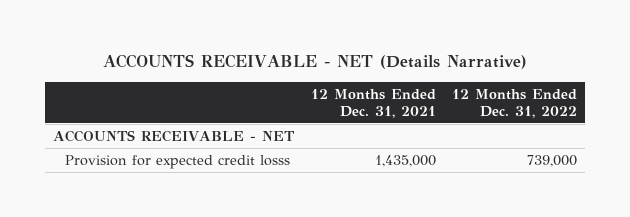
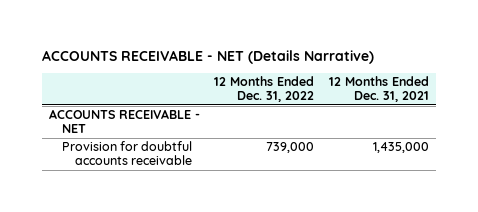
[64,154,290,169] Provision for expected credit losss -> [61,141,192,166] Provision for doubtful accounts receivable

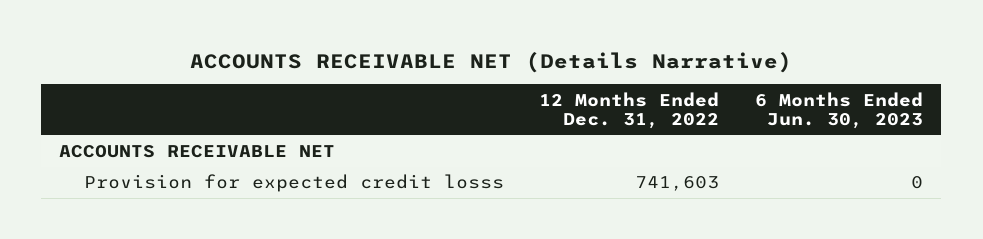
[41,49,374,64] ACCOUNTS RECEIVABLE - NET (Details Narrative) -> [190,51,793,73] ACCOUNTS RECEIVABLE NET (Details Narrative)
[328,76,429,103] 12 Months Ended Dec. 31, 2021 -> none
none -> [755,91,924,130] 6 Months Ended Jun. 30, 2023
[48,109,200,134] ACCOUNTS RECEIVABLE - NET -> [59,145,336,159] ACCOUNTS RECEIVABLE NET
[61,141,192,166] Provision for doubtful accounts receivable -> [83,174,504,193] Provision for expected credit losss
[266,142,315,154] 739,000 -> [635,176,720,192] 741,603

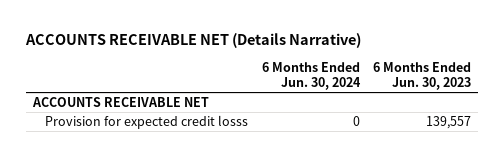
[539,91,720,130] 12 Months Ended Dec. 31, 2022 -> none
none -> [261,61,361,91] 6 Months Ended Jun. 30, 2024
[911,176,924,190] 0 -> [426,116,472,130] 139,557

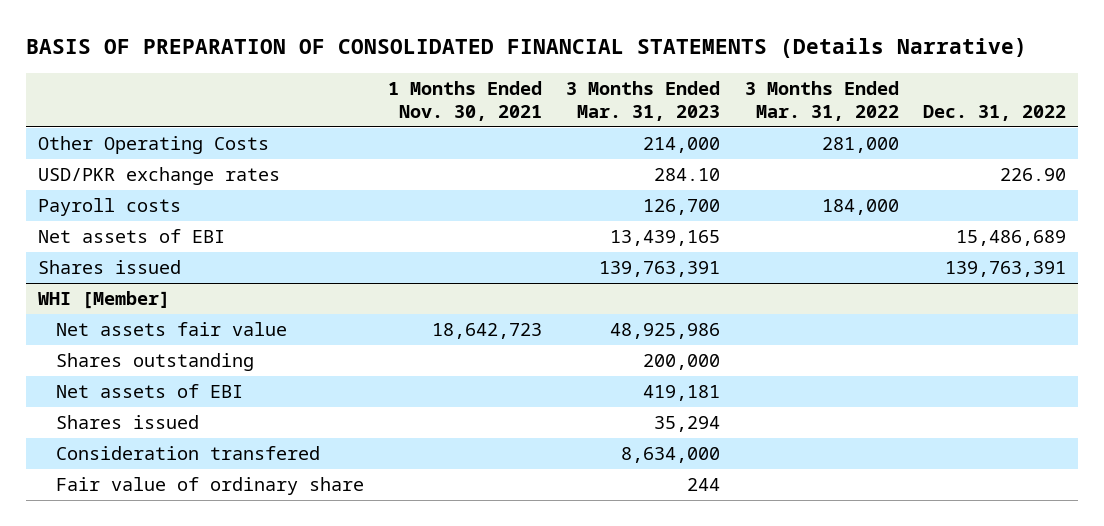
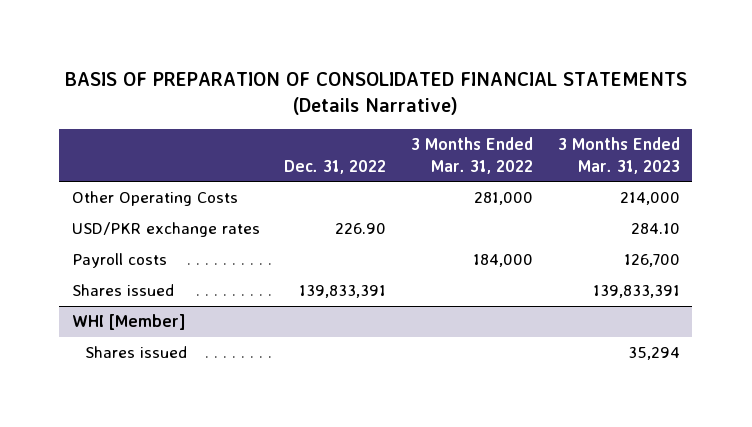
[388,80,543,121] 1 Months Ended Nov. 30, 2021 -> none
[38,229,226,244] Net assets of EBI -> none
[599,261,721,278] 139,763,391 -> [592,285,680,299] 139,833,391
[945,261,1067,278] 139,763,391 -> [299,285,387,299] 139,833,391
[55,322,287,337] Net assets fair value -> none
[55,353,254,372] Shares outstanding -> none
[55,384,243,399] Net assets of EBI -> none
[55,446,320,461] Consideration transfered -> none
[55,477,364,496] Fair value of ordinary share -> none

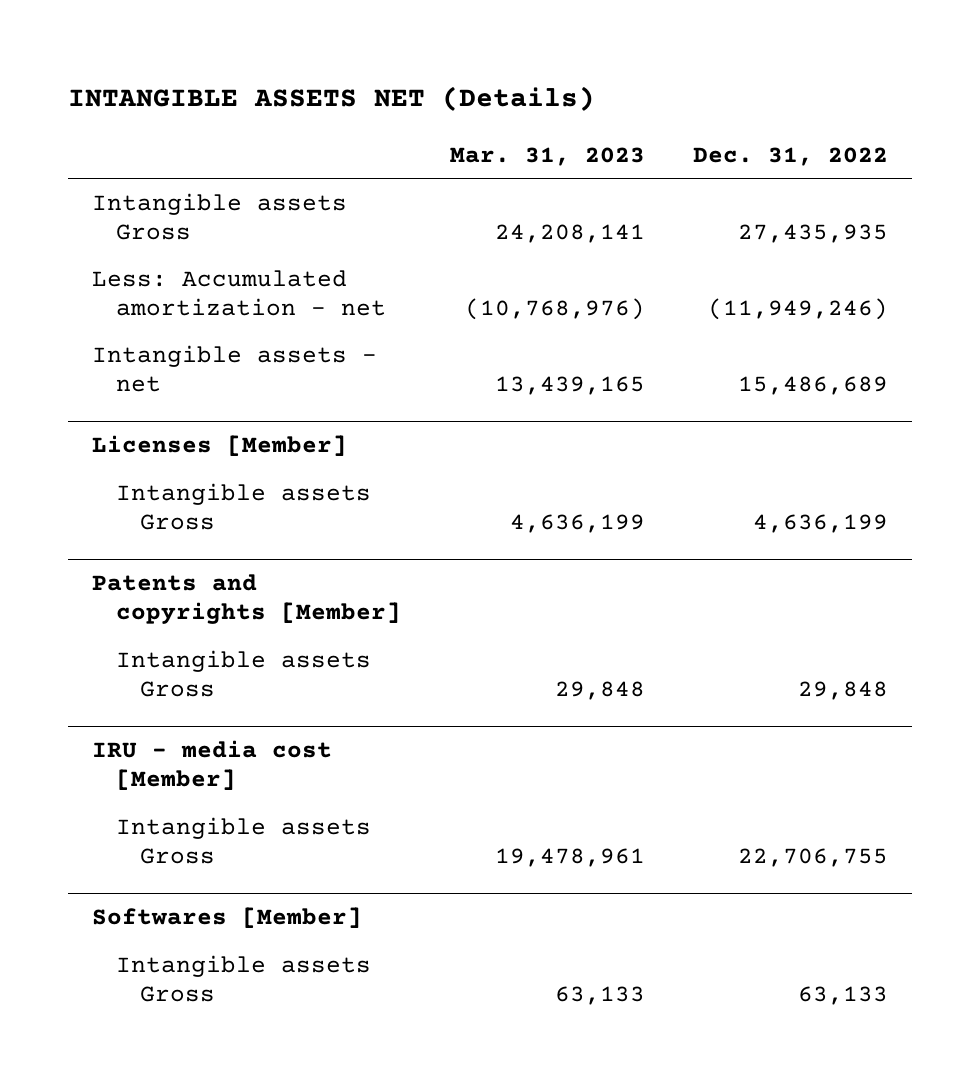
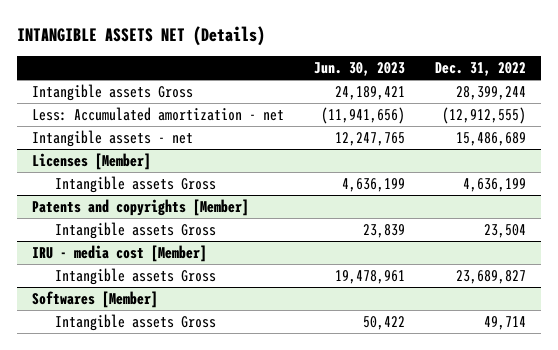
[449,146,645,166] Mar. 31, 2023 -> none
none -> [313,62,405,77] Jun. 30, 2023
[738,223,889,243] 27,435,935 -> [455,86,526,101] 28,399,244
[708,297,889,320] (11,949,246) -> [441,107,526,125] (12,912,555)
[798,680,889,700] 29,848 -> [483,224,526,239] 23,504
[738,847,889,867] 22,706,755 -> [455,270,526,285] 23,689,827
[798,985,889,1005] 63,133 -> [483,316,526,331] 49,714

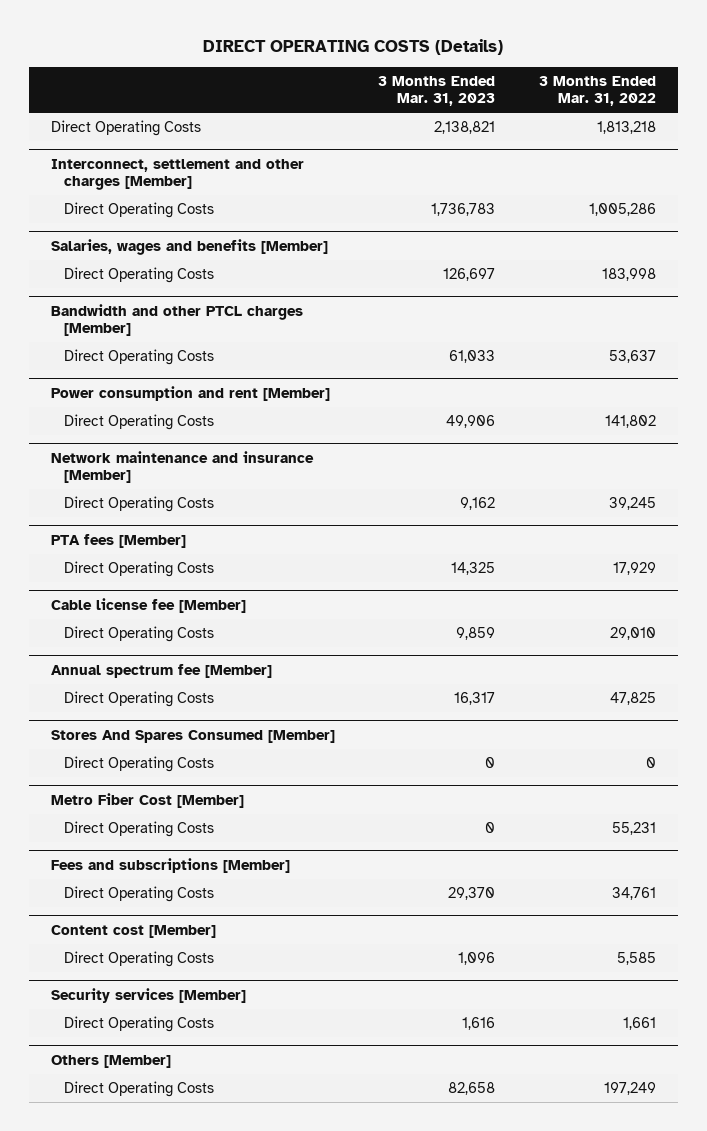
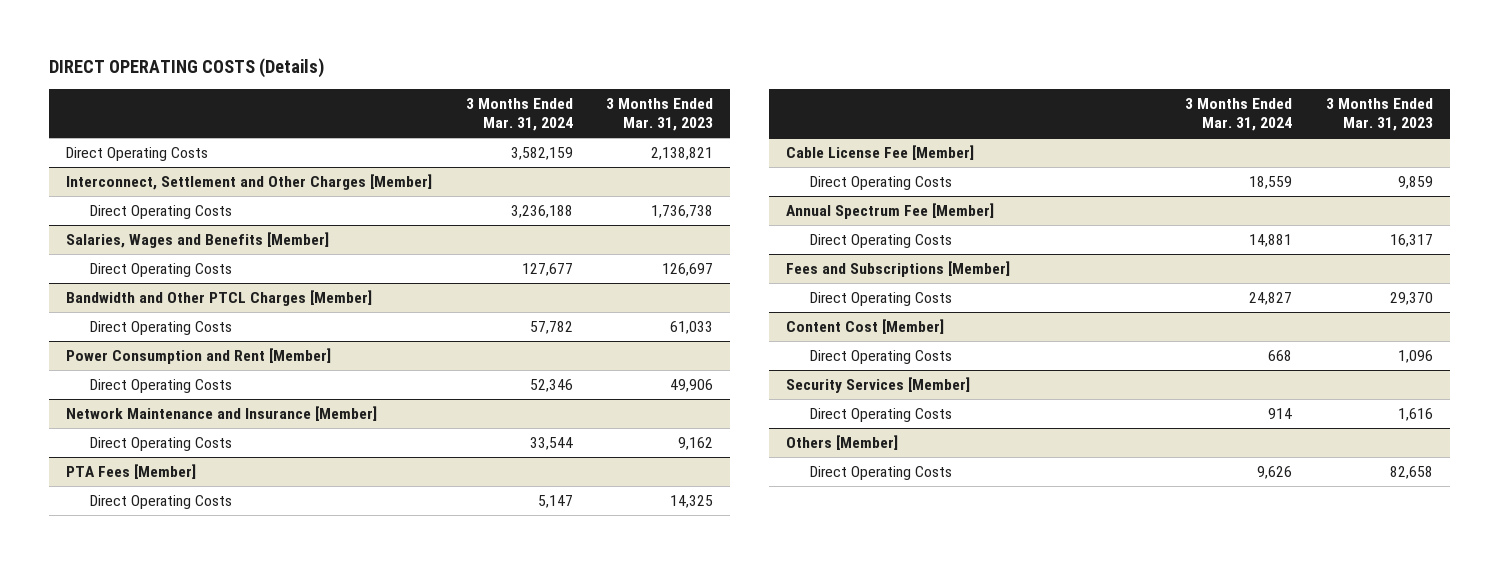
[539,76,657,107] 3 Months Ended Mar. 31, 2022 -> none
none -> [465,97,573,131] 3 Months Ended Mar. 31, 2024
[50,158,304,191] Interconnect, settlement and other charges [Member] -> [66,174,433,191] Interconnect, Settlement and Other Charges [Member]
[431,203,496,217] 1,736,783 -> [651,205,714,219] 1,736,738
[50,238,328,255] Salaries, wages and benefits [Member] -> [66,232,330,249] Salaries, Wages and Benefits [Member]
[50,303,303,337] Bandwidth and other PTCL charges [Member] -> [66,290,373,307] Bandwidth and Other PTCL Charges [Member]
[50,385,330,401] Power consumption and rent [Member] -> [66,348,332,365] Power Consumption and Rent [Member]
[50,450,314,484] Network maintenance and insurance [Member] -> [66,406,378,422] Network Maintenance and Insurance [Member]
[50,533,186,548] PTA fees [Member] -> [66,464,197,480] PTA Fees [Member]
[50,597,246,613] Cable license fee [Member] -> [785,145,974,161] Cable License Fee [Member]
[50,663,272,678] Annual spectrum fee [Member] -> [785,203,994,220] Annual Spectrum Fee [Member]
[50,729,335,743] Stores And Spares Consumed [Member] -> none
[63,756,214,773] Direct Operating Costs -> none
[50,792,244,808] Metro Fiber Cost [Member] -> none
[63,821,214,838] Direct Operating Costs -> none
[50,857,290,873] Fees and subscriptions [Member] -> [785,261,1010,278] Fees and Subscriptions [Member]
[50,924,216,938] Content cost [Member] -> [785,319,944,335] Content Cost [Member]
[50,987,246,1003] Security services [Member] -> [785,377,970,394] Security Services [Member]

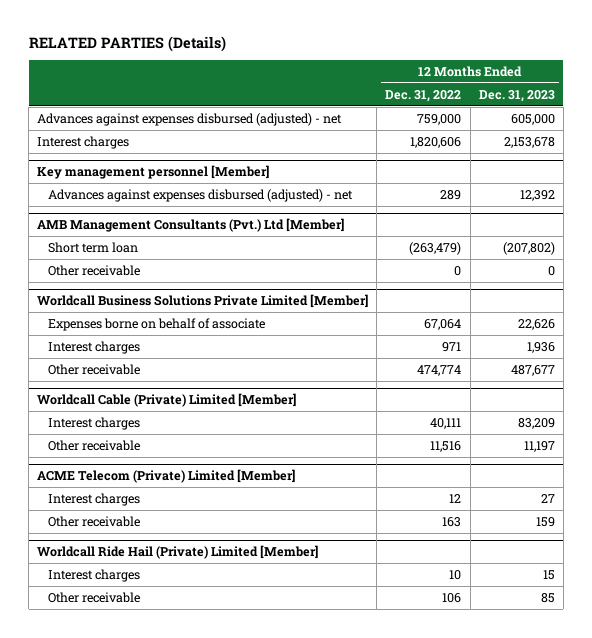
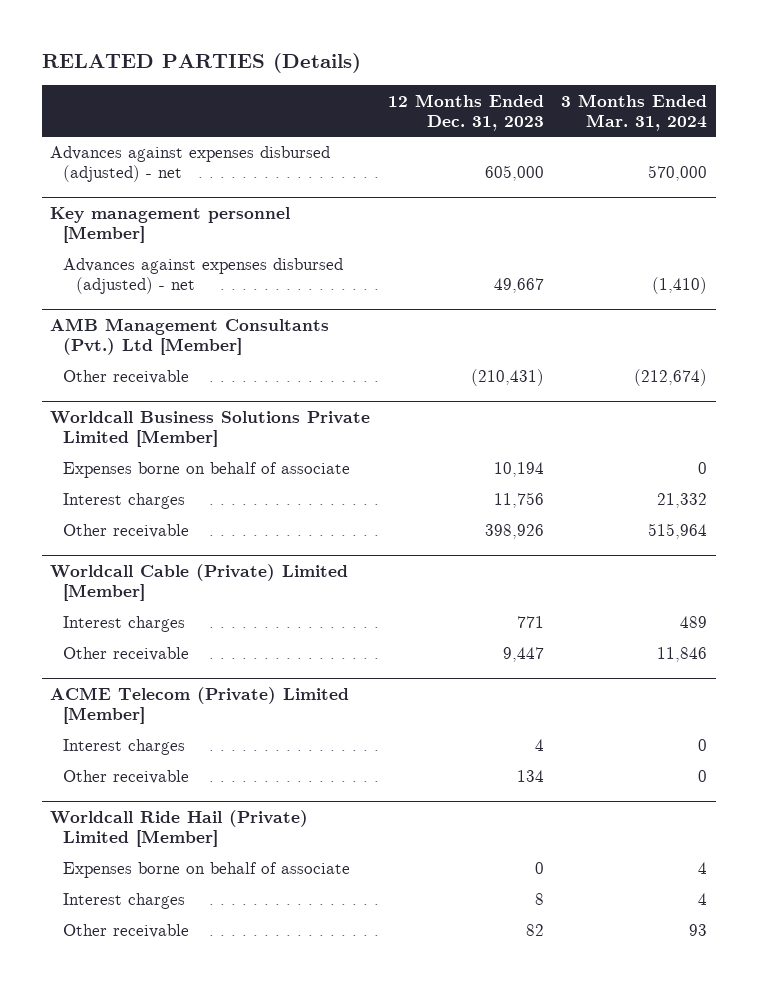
[385,89,462,102] Dec. 31, 2022 -> none
none -> [561,93,708,131] 3 Months Ended Mar. 31, 2024
[37,135,130,149] Interest charges -> none
[519,189,555,201] 12,392 -> [493,278,544,294] 49,667
[47,241,138,253] Short term loan -> none
[547,265,555,276] 0 -> [470,369,544,387] (210,431)
[517,318,555,330] 22,626 -> [493,462,544,478] 10,194
[526,341,555,353] 1,936 -> [493,492,544,509] 11,756
[510,364,555,376] 487,677 -> [484,524,544,540] 398,926
[517,417,555,429] 83,209 -> [516,616,544,629] 771
[523,440,555,452] 11,197 -> [502,647,544,663] 9,447
[540,493,555,503] 27 -> [534,739,544,752] 4
[535,516,555,527] 159 -> [516,770,544,783] 134
none -> [63,862,351,879] Expenses borne on behalf of associate
[542,569,555,580] 15 -> [534,893,544,906] 8
[540,592,555,603] 85 -> [525,924,544,937] 82

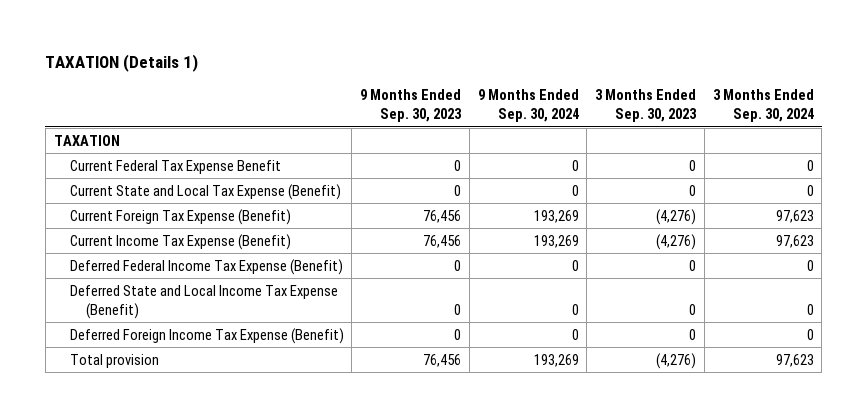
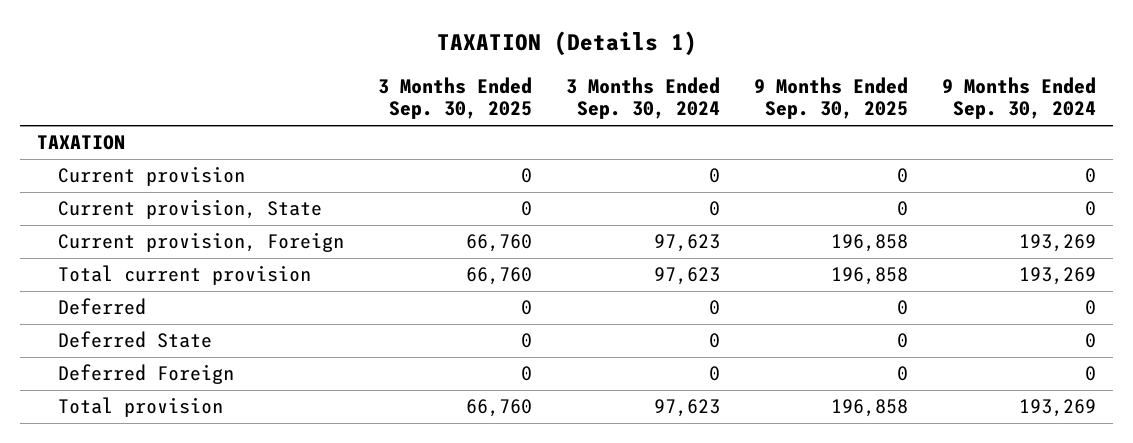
[360,89,463,123] 9 Months Ended Sep. 30, 2023 -> none
[595,89,698,123] 3 Months Ended Sep. 30, 2023 -> none
none -> [377,76,532,120] 3 Months Ended Sep. 30, 2025
none -> [754,76,909,120] 9 Months Ended Sep. 30, 2025
[69,159,281,174] Current Federal Tax Expense Benefit -> [57,166,245,187] Current provision
[69,183,341,200] Current State and Local Tax Expense (Benefit) -> [57,199,322,220] Current provision, State
[69,208,291,225] Current Foreign Tax Expense (Benefit) -> [57,232,344,253] Current provision, Foreign
[69,233,291,250] Current Income Tax Expense (Benefit) -> [57,265,311,286] Total current provision
[69,258,343,275] Deferred Federal Income Tax Expense (Benefit) -> [57,298,146,316] Deferred
[69,284,338,319] Deferred State and Local Income Tax Expense (Benefit) -> [57,331,212,349] Deferred State
[69,327,344,344] Deferred Foreign Income Tax Expense (Benefit) -> [57,364,234,385] Deferred Foreign

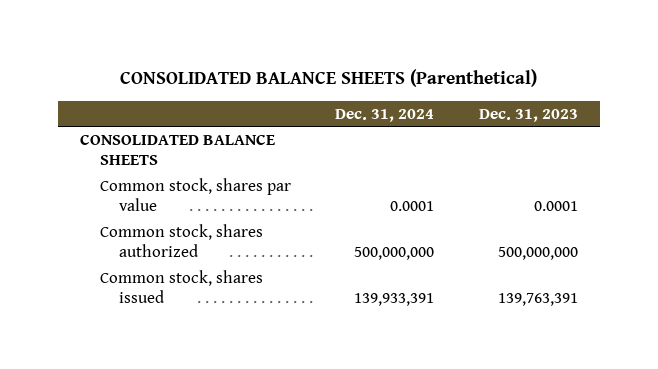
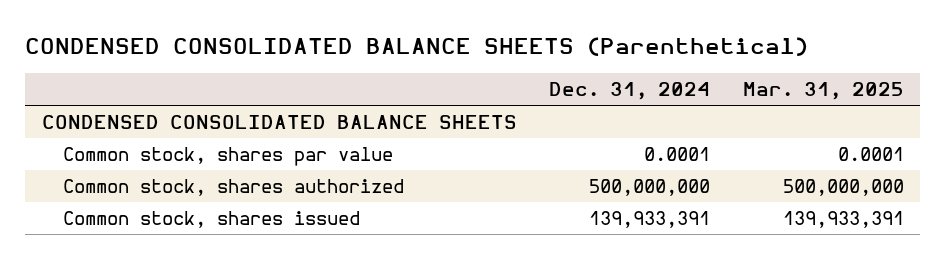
[120,69,538,88] CONSOLIDATED BALANCE SHEETS (Parenthetical) -> [25,37,809,57] CONDENSED CONSOLIDATED BALANCE SHEETS (Parenthetical)
[478,108,578,122] Dec. 31, 2023 -> none
none -> [742,82,904,101] Mar. 31, 2025
[80,133,276,166] CONSOLIDATED BALANCE SHEETS -> [41,115,517,130] CONDENSED CONSOLIDATED BALANCE SHEETS

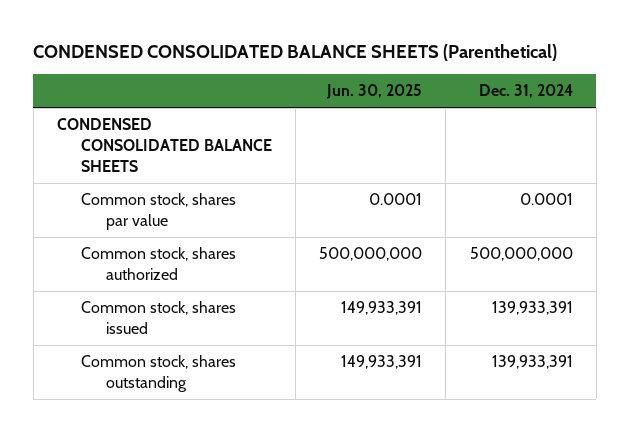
[742,82,904,101] Mar. 31, 2025 -> none
none -> [326,84,423,100] Jun. 30, 2025
none -> [81,355,237,392] Common stock, shares outstanding

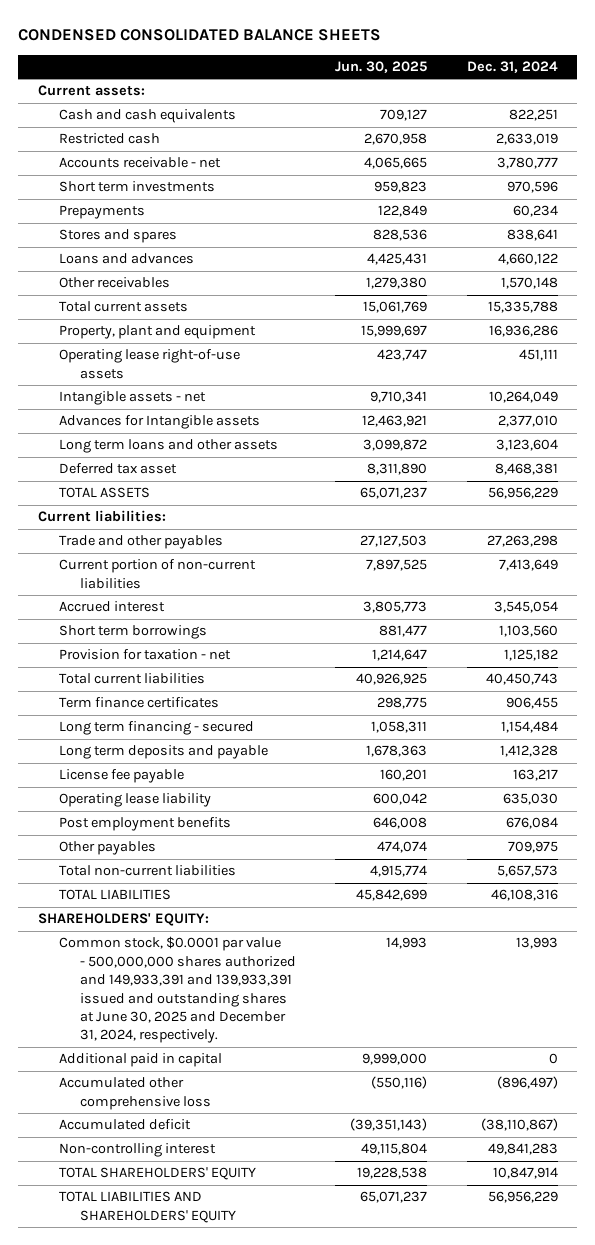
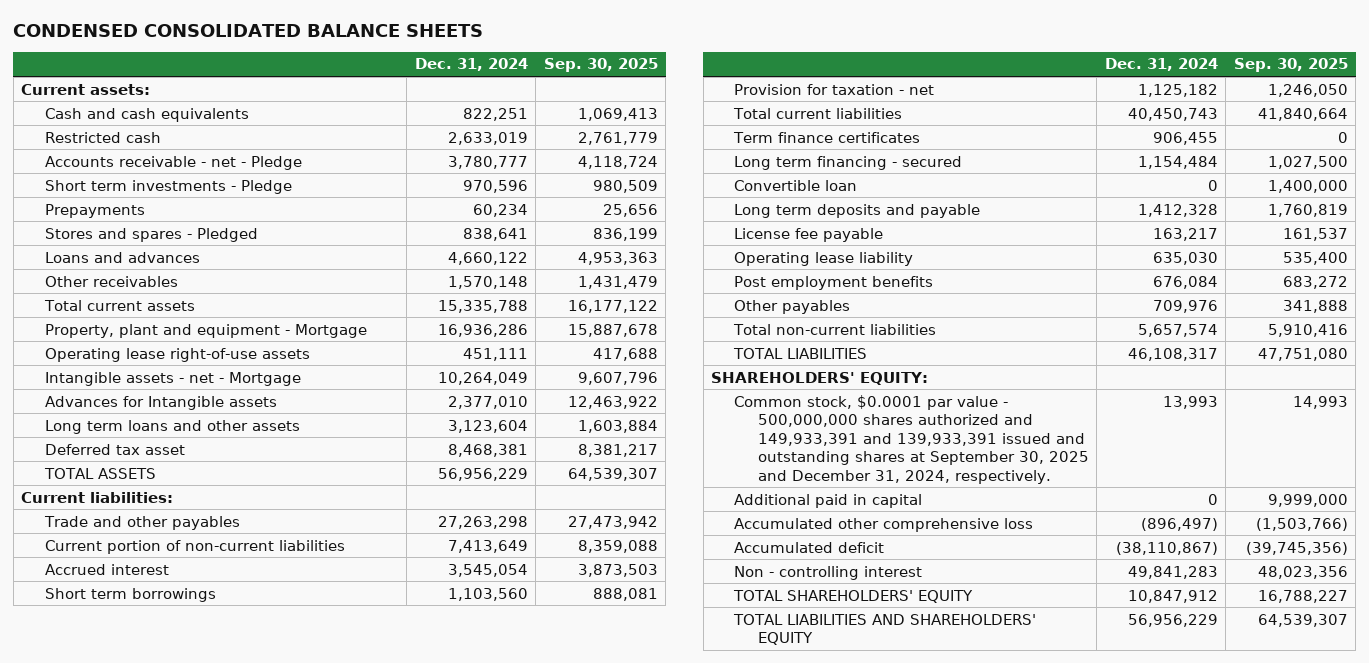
[335,60,428,73] Jun. 30, 2025 -> none
none -> [543,58,658,73] Sep. 30, 2025
[58,157,221,169] Accounts receivable - net -> [44,155,302,170] Accounts receivable - net - Pledge
[58,181,215,193] Short term investments -> [44,179,292,194] Short term investments - Pledge
[58,229,177,244] Stores and spares -> [44,227,258,242] Stores and spares - Pledged
[58,325,256,340] Property, plant and equipment -> [44,323,367,338] Property, plant and equipment - Mortgage
[58,391,206,406] Intangible assets - net -> [44,371,301,386] Intangible assets - net - Mortgage
none -> [734,179,858,191] Convertible loan
[507,841,558,854] 709,975 -> [1152,299,1218,313] 709,976
[496,865,558,878] 5,657,573 -> [1137,323,1218,337] 5,657,574
[490,889,558,902] 46,108,316 -> [1127,347,1218,361] 46,108,317
[58,936,296,1044] Common stock, $0.0001 par value - 500,000,000 shares authorized and 149,933,391 and 139,933,391 issued and outstanding shares at June 30, 2025 and December 31, 2024, respectively. -> [734,394,1089,484] Common stock, $0.0001 par value - 500,000,000 shares authorized and 149,933,391 and 139,933,391 issued and outstanding shares at September 30, 2025 and December 31, 2024, respectively.
[58,1143,216,1158] Non-controlling interest -> [734,565,923,580] Non - controlling interest
[492,1167,558,1180] 10,847,914 -> [1127,589,1218,603] 10,847,912

